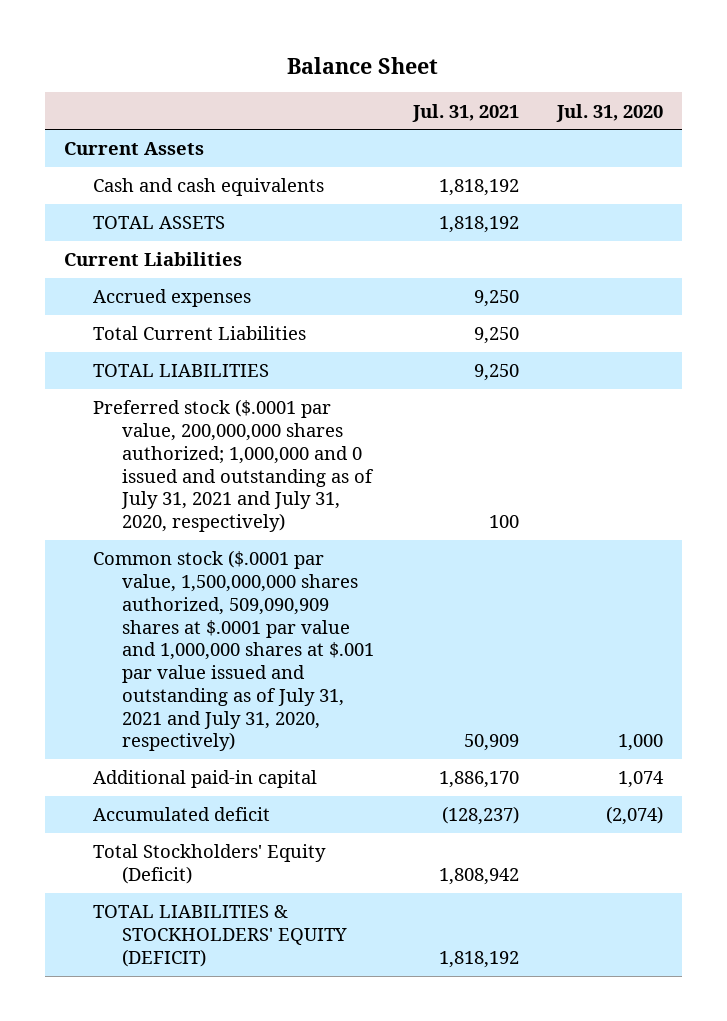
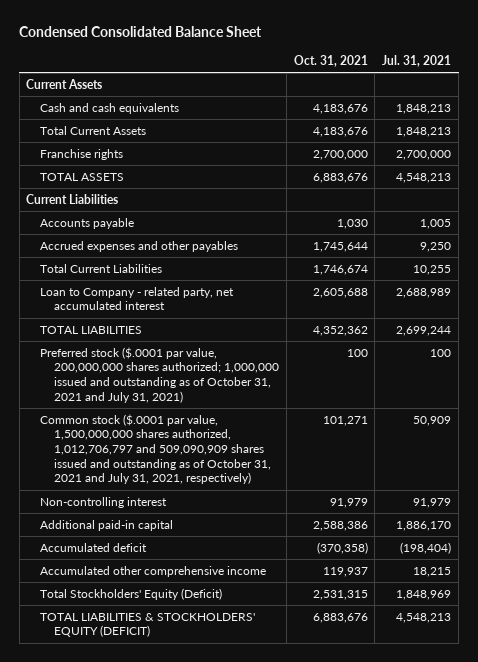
[287,56,439,74] Balance Sheet -> [19,26,263,38] Condensed Consolidated Balance Sheet
[555,103,663,122] Jul. 31, 2020 -> none
none -> [293,54,368,67] Oct. 31, 2021
[438,179,519,197] 1,818,192 -> [396,103,452,114] 1,848,213
none -> [40,125,147,135] Total Current Assets
none -> [40,148,124,160] Franchise rights
[438,216,519,234] 1,818,192 -> [396,172,452,183] 4,548,213
none -> [40,217,135,229] Accounts payable
[92,289,251,308] Accrued expenses -> [40,240,239,252] Accrued expenses and other payables
[473,327,519,345] 9,250 -> [413,264,452,275] 10,255
none -> [40,286,235,311] Loan to Company - related party, net accumulated interest
[473,364,519,382] 9,250 -> [396,325,452,336] 2,699,244
[92,399,375,533] Preferred stock ($.0001 par value, 200,000,000 shares authorized; 1,000,000 and 0 issued and outstanding as of July 31, 2021 and July 31, 2020, respectively) -> [40,346,279,403] Preferred stock ($.0001 par value, 200,000,000 shares authorized; 1,000,000 issued and outstanding as of October 31, 2021 and July 31, 2021)
[92,550,375,752] Common stock ($.0001 par value, 1,500,000,000 shares authorized, 509,090,909 shares at $.0001 par value and 1,000,000 shares at $.001 par value issued and outstanding as of July 31, 2021 and July 31, 2020, respectively) -> [40,413,271,485] Common stock ($.0001 par value, 1,500,000,000 shares authorized, 1,012,706,797 and 509,090,909 shares issued and outstanding as of October 31, 2021 and July 31, 2021, respectively)
none -> [40,496,168,508] Non-controlling interest
[441,806,519,826] (128,237) -> [400,541,452,554] (198,404)
none -> [40,565,267,577] Accumulated other comprehensive income
[438,868,519,886] 1,808,942 -> [396,589,452,600] 1,848,969
[438,950,519,968] 1,818,192 -> [396,612,452,623] 4,548,213

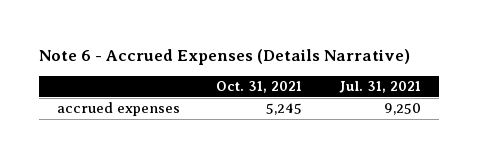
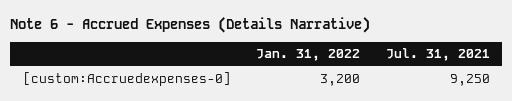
[216,81,303,94] Oct. 31, 2021 -> none
none -> [256,48,361,61] Jan. 31, 2022
[56,102,180,117] accrued expenses -> [22,72,231,87] [custom:Accruedexpenses-0]

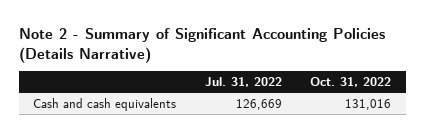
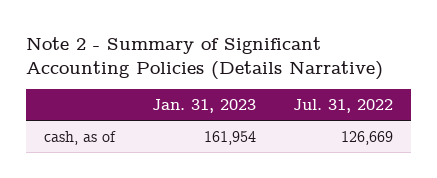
[310,77,392,88] Oct. 31, 2022 -> none
none -> [151,98,256,113] Jan. 31, 2023
[33,97,177,111] Cash and cash equivalents -> [44,130,117,145] cash, as of

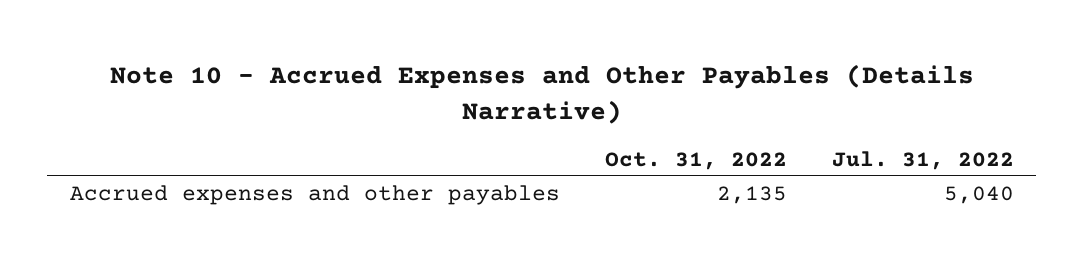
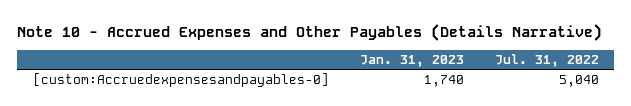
[604,151,787,170] Oct. 31, 2022 -> none
none -> [359,54,464,67] Jan. 31, 2023
[69,185,560,206] Accrued expenses and other payables -> [32,73,329,88] [custom:Accruedexpensesandpayables-0]

